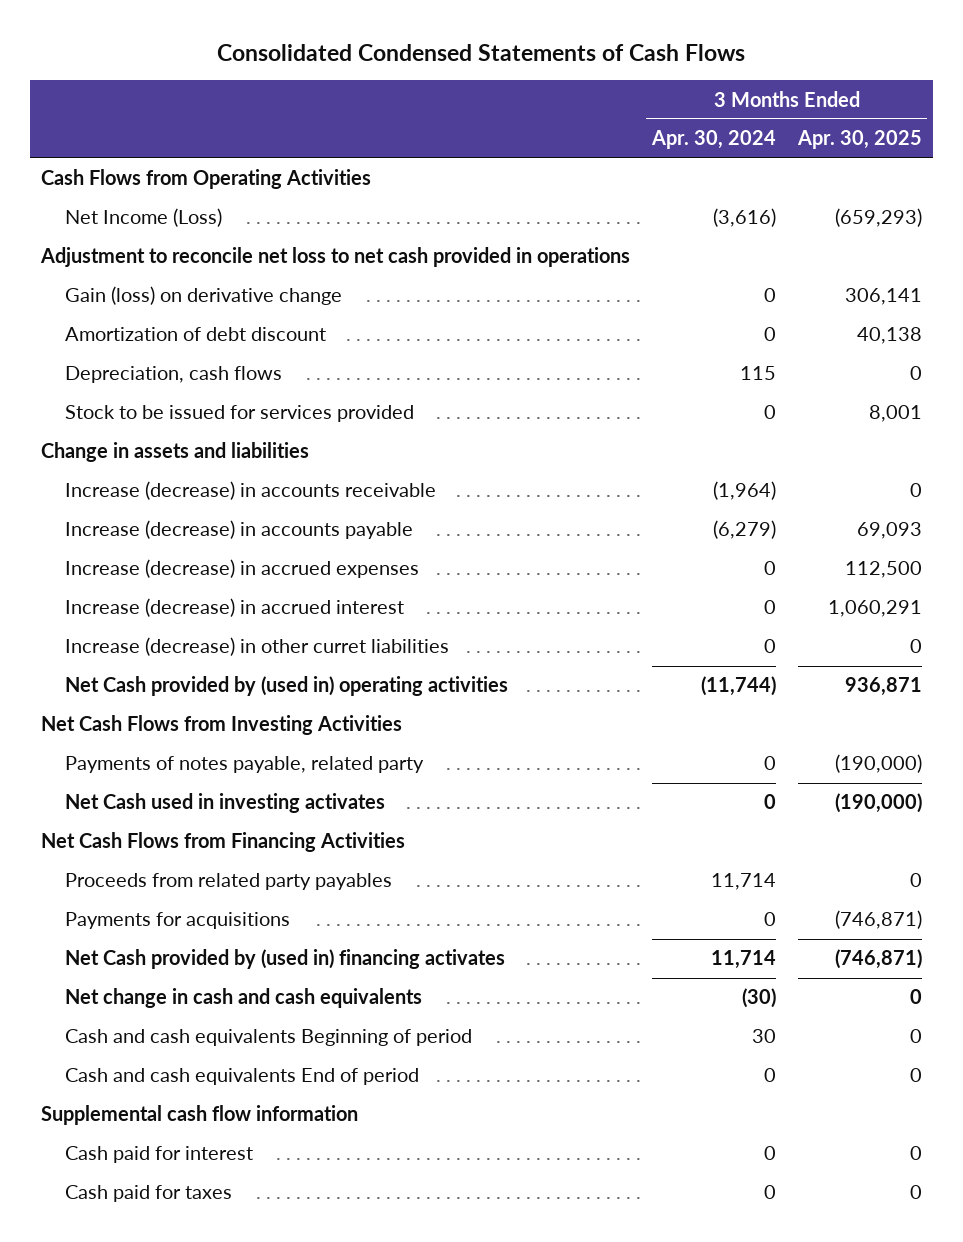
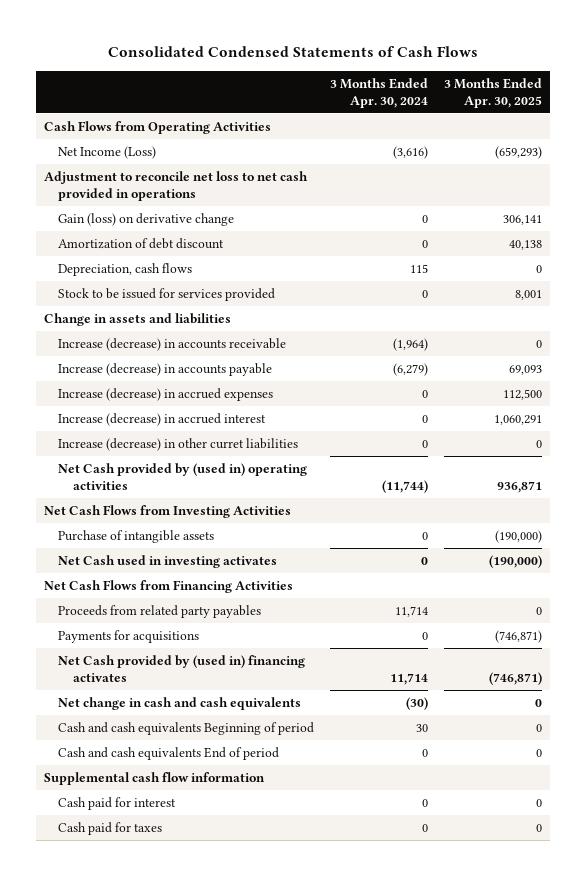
[65,756,425,774] Payments of notes payable, related party -> none
none -> [58,530,215,544] Purchase of intangible assets

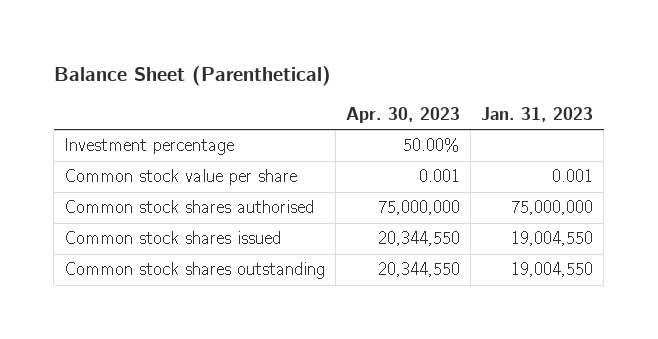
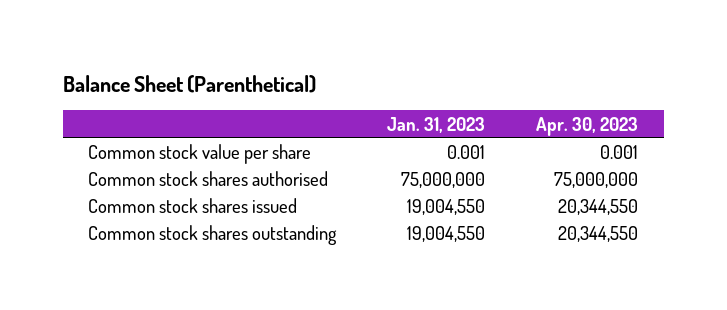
[64,138,235,156] Investment percentage -> none

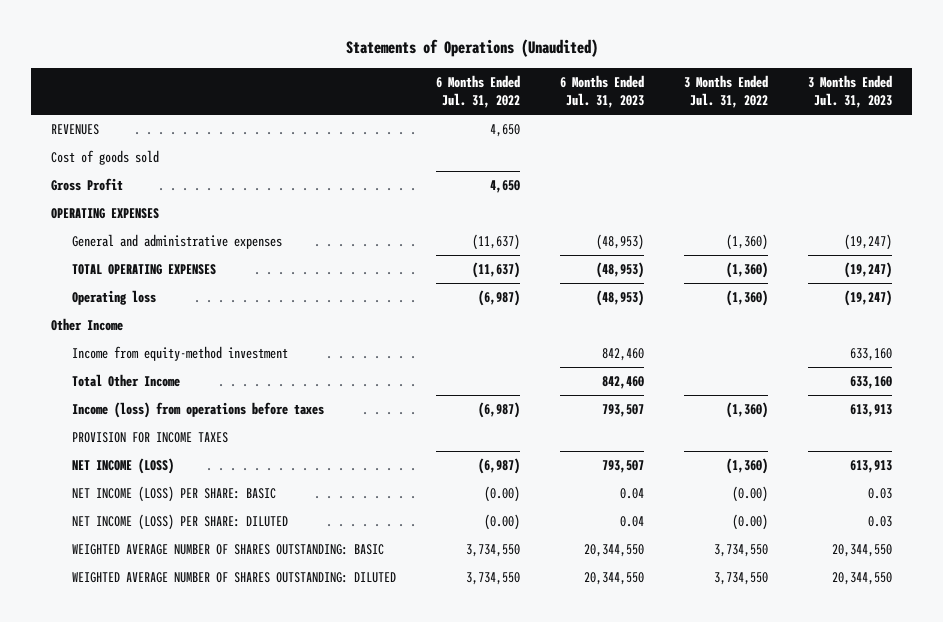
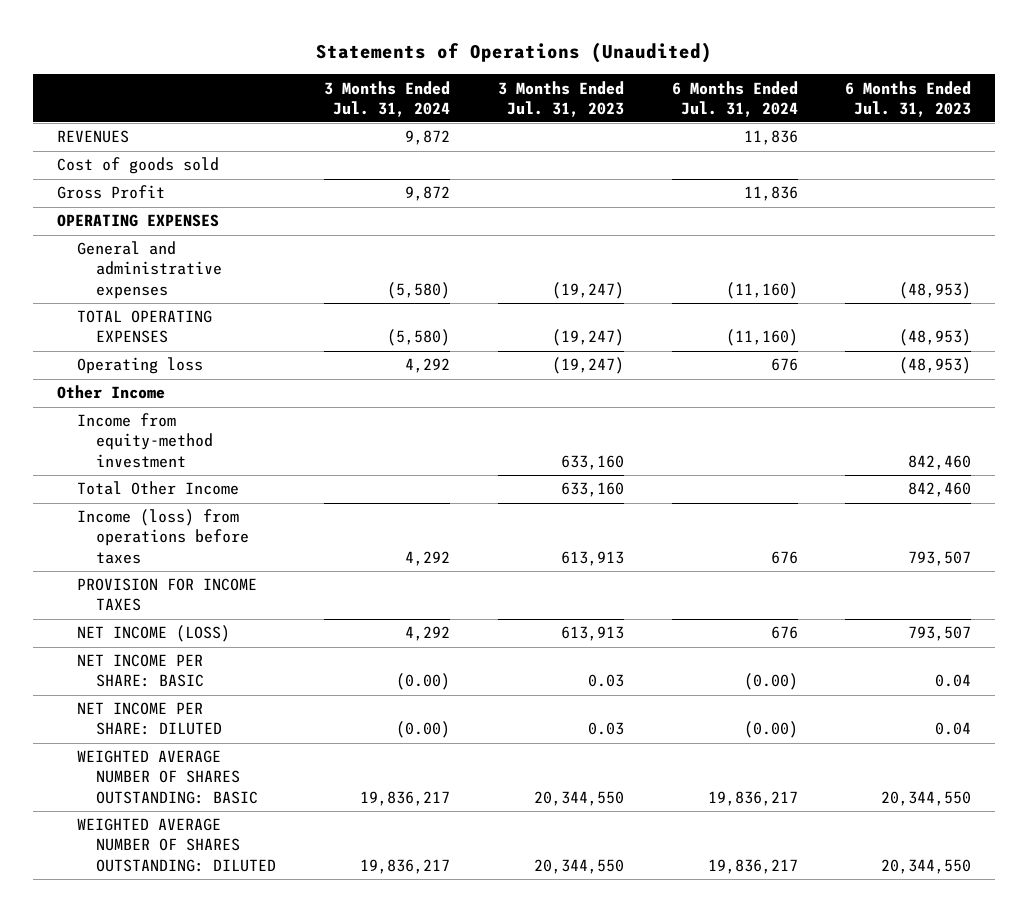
[436,74,521,108] 6 Months Ended Jul. 31, 2022 -> none
[684,74,769,108] 3 Months Ended Jul. 31, 2022 -> none
none -> [323,80,450,117] 3 Months Ended Jul. 31, 2024
none -> [671,80,798,117] 6 Months Ended Jul. 31, 2024
[72,486,277,503] NET INCOME (LOSS) PER SHARE: BASIC -> [76,654,205,688] NET INCOME PER SHARE: BASIC
[72,514,289,531] NET INCOME (LOSS) PER SHARE: DILUTED -> [76,702,223,736] NET INCOME PER SHARE: DILUTED

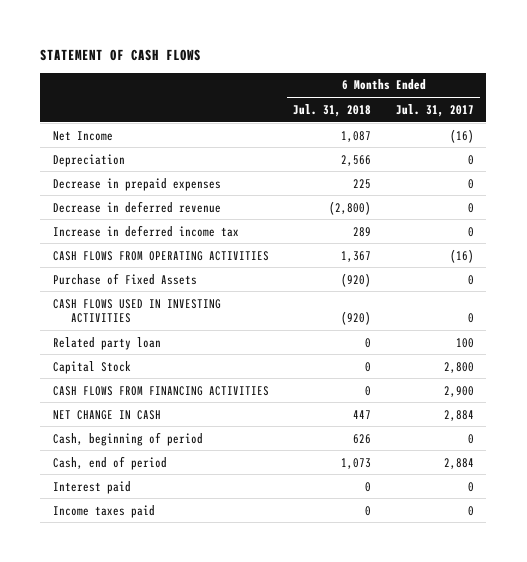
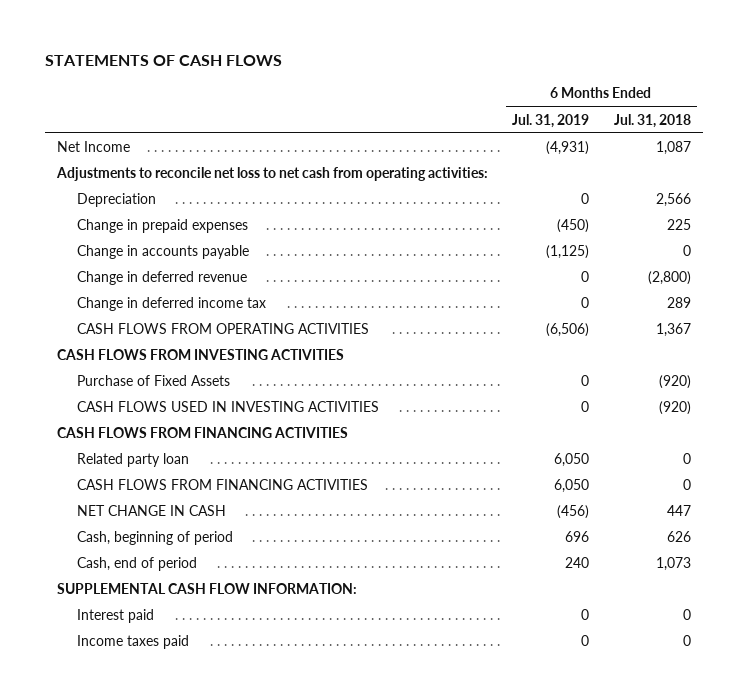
[40,49,202,62] STATEMENT OF CASH FLOWS -> [44,55,282,67] STATEMENTS OF CASH FLOWS
[395,103,474,117] Jul. 31, 2017 -> none
none -> [512,113,590,128] Jul. 31, 2019
none -> [55,167,488,182] Adjustments to reconcile net loss to net cash from operating activities:
[52,177,221,191] Decrease in prepaid expenses -> [77,219,249,234] Change in prepaid expenses
none -> [77,245,250,260] Change in accounts payable
[52,200,221,213] Decrease in deferred revenue -> [77,271,248,286] Change in deferred revenue
[52,224,239,237] Increase in deferred income tax -> [77,297,267,312] Change in deferred income tax
none -> [56,349,344,361] CASH FLOWS FROM INVESTING ACTIVITIES
none -> [56,427,348,439] CASH FLOWS FROM FINANCING ACTIVITIES
[52,360,131,374] Capital Stock -> none
none -> [56,583,357,595] SUPPLEMENTAL CASH FLOW INFORMATION:

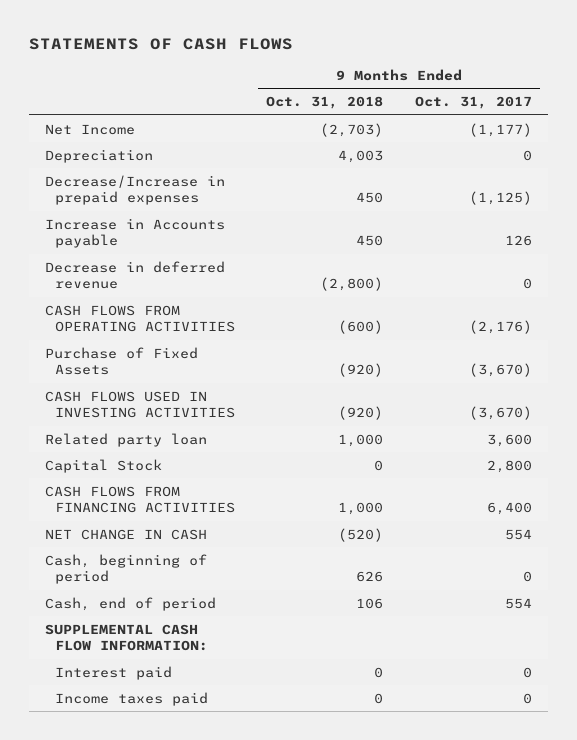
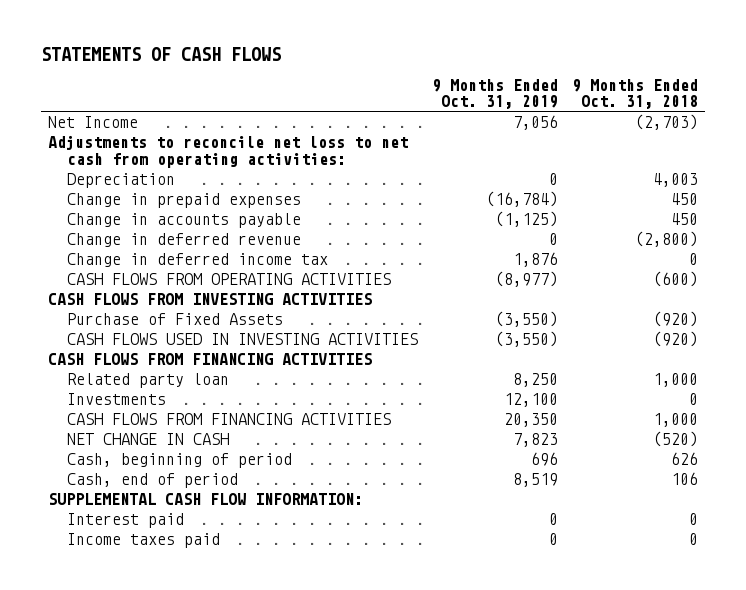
[414,96,532,110] Oct. 31, 2017 -> none
none -> [431,78,558,110] 9 Months Ended Oct. 31, 2019
none -> [47,135,408,168] Adjustments to reconcile net loss to net cash from operating activities:
[44,174,225,206] Decrease/Increase in prepaid expenses -> [66,193,301,209] Change in prepaid expenses
[44,217,225,249] Increase in Accounts payable -> [66,213,301,229] Change in accounts payable
[44,260,225,290] Decrease in deferred revenue -> [66,233,301,248] Change in deferred revenue
none -> [66,253,328,268] Change in deferred income tax
none -> [47,293,372,306] CASH FLOWS FROM INVESTING ACTIVITIES
none -> [47,353,372,366] CASH FLOWS FROM FINANCING ACTIVITIES
[44,458,162,473] Capital Stock -> none
none -> [66,393,166,406] Investments

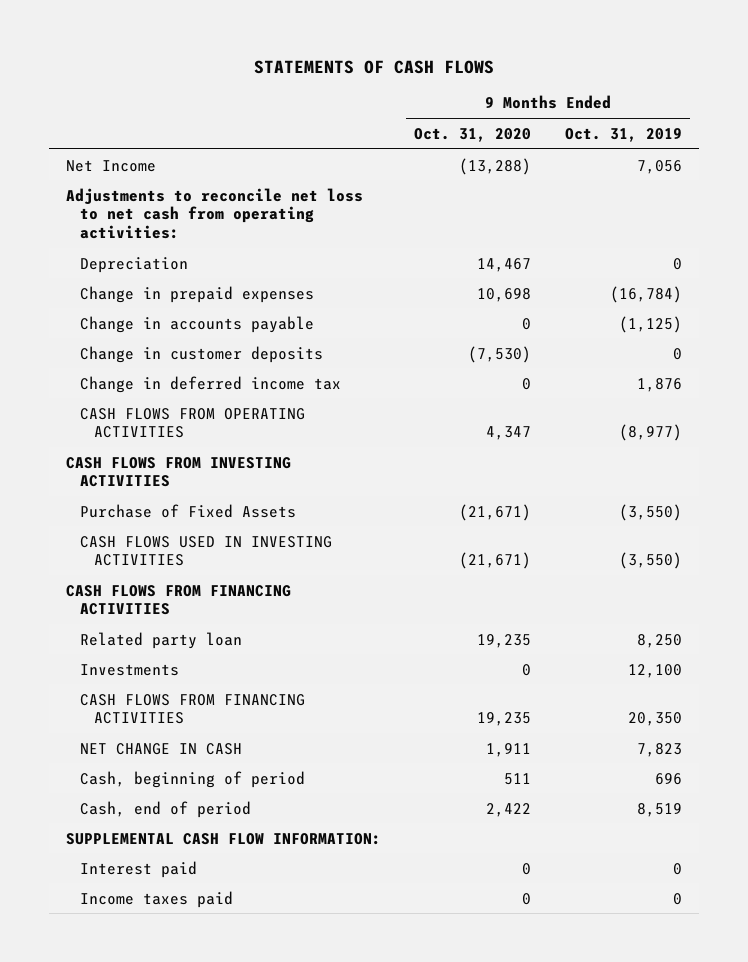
[571,78,698,110] 9 Months Ended Oct. 31, 2018 -> none
none -> [414,127,532,142] Oct. 31, 2020
[66,233,301,248] Change in deferred revenue -> none
none -> [79,345,323,363] Change in customer deposits

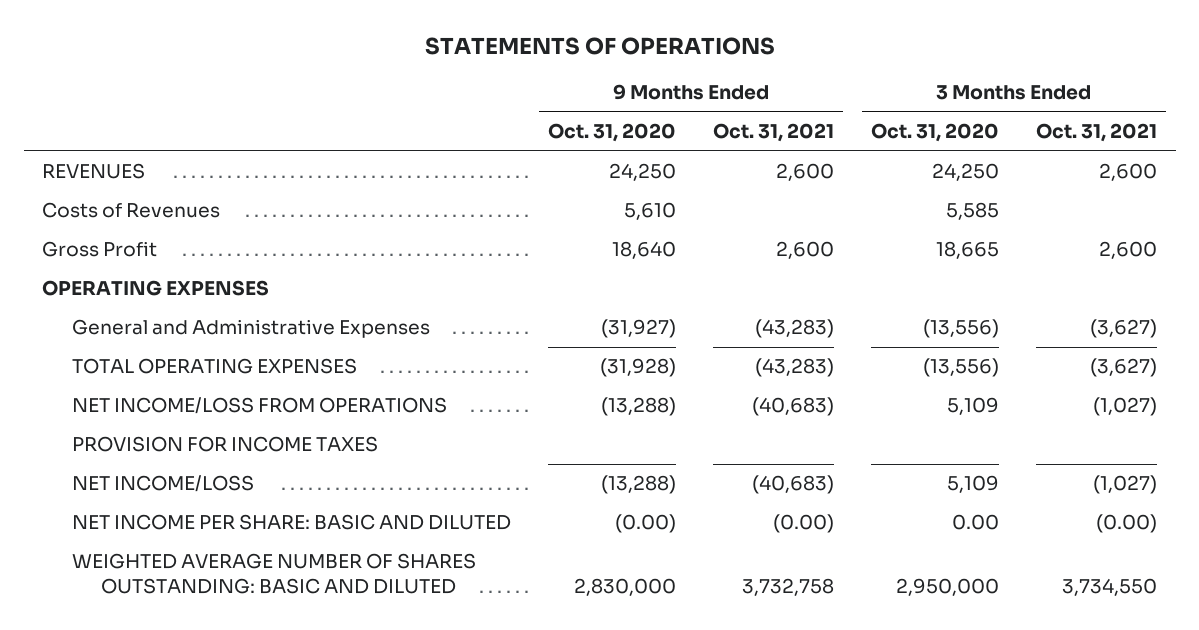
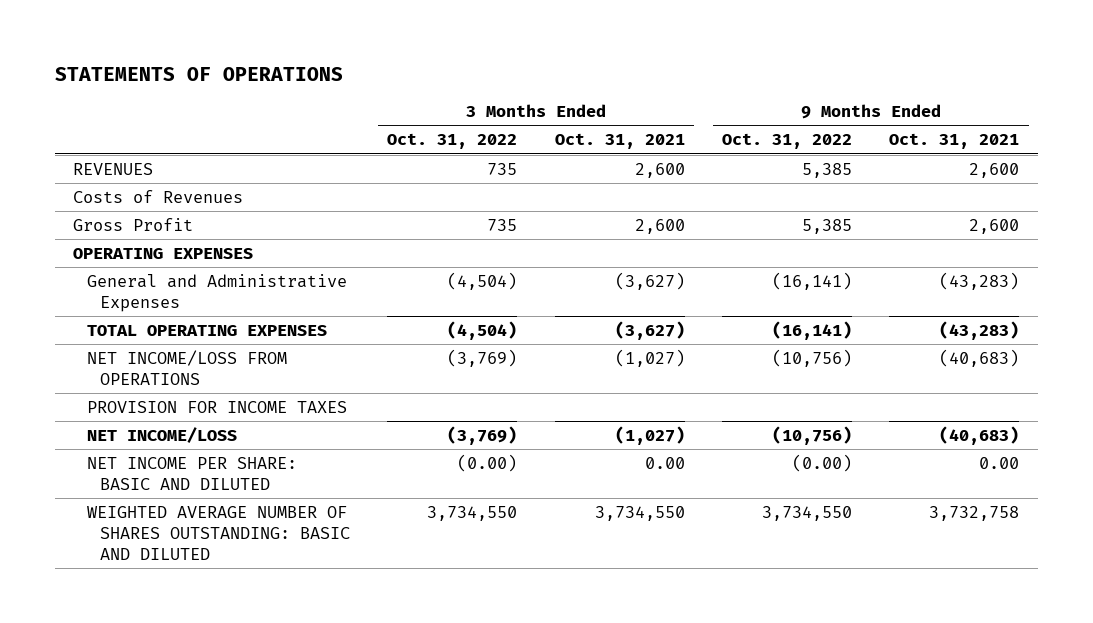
[547,123,676,143] Oct. 31, 2020 -> none
[871,123,1000,143] Oct. 31, 2020 -> none
none -> [387,133,518,150] Oct. 31, 2022
none -> [722,133,853,150] Oct. 31, 2022
[772,514,834,534] (0.00) -> [979,456,1020,469] 0.00
[1096,514,1158,534] (0.00) -> [644,456,685,469] 0.00

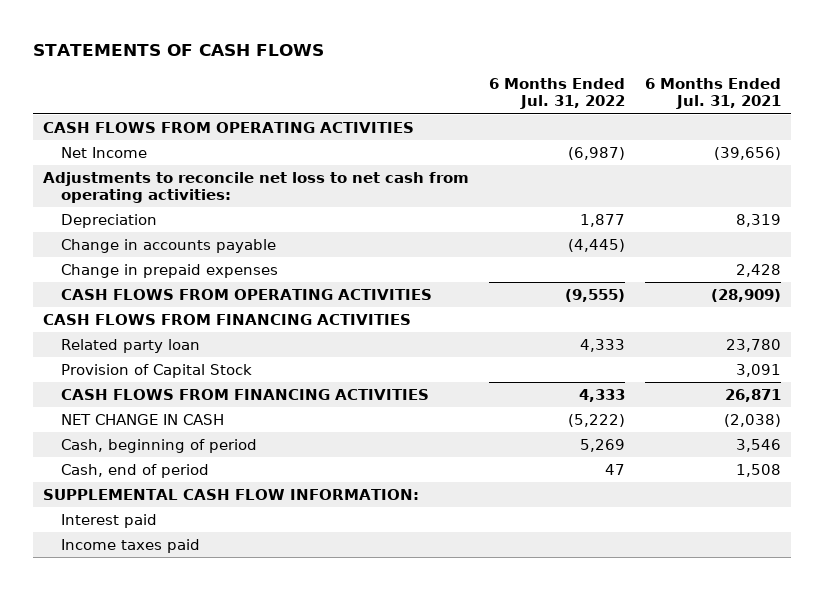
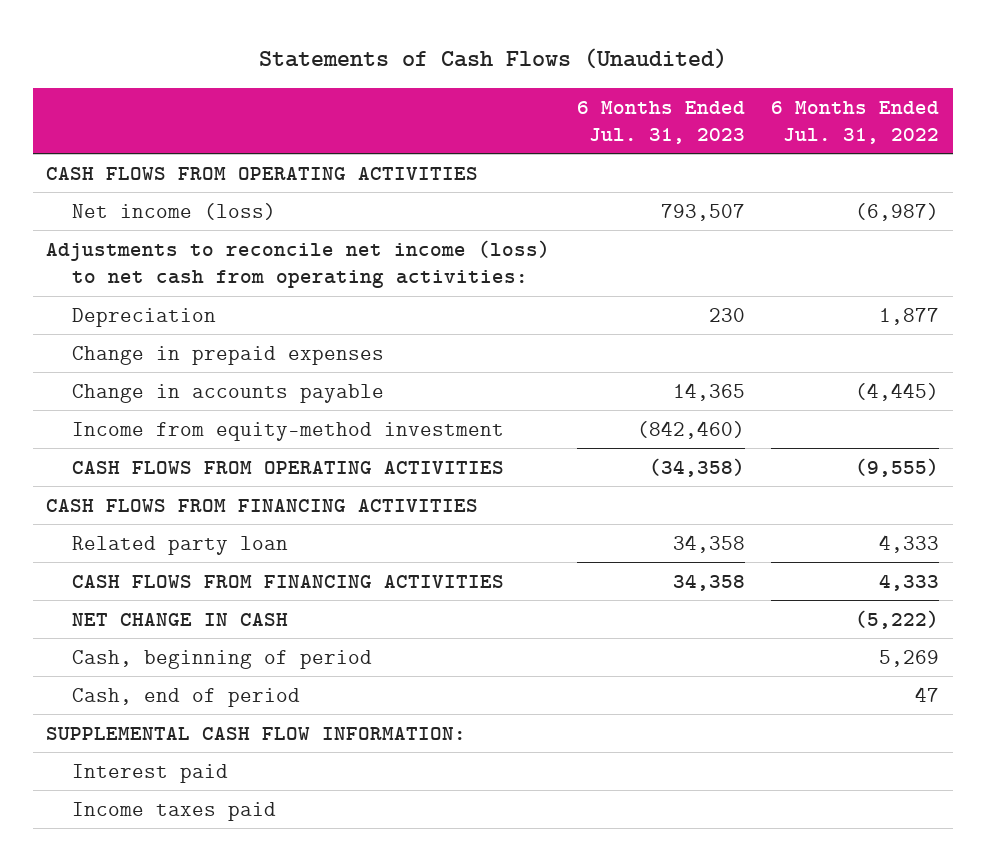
[33,44,325,57] STATEMENTS OF CASH FLOWS -> [258,48,727,70] Statements of Cash Flows (Unaudited)
[645,78,782,110] 6 Months Ended Jul. 31, 2021 -> none
none -> [576,100,745,144] 6 Months Ended Jul. 31, 2023
[61,146,148,158] Net Income -> [71,202,276,220] Net income (loss)
[43,171,470,204] Adjustments to reconcile net loss to net cash from operating activities: -> [46,239,551,288] Adjustments to reconcile net income (loss) to net cash from operating activities:
[61,238,277,253] Change in accounts payable -> [71,383,384,403] Change in accounts payable
none -> [71,421,504,441] Income from equity-method investment
[61,363,253,378] Provision of Capital Stock -> none

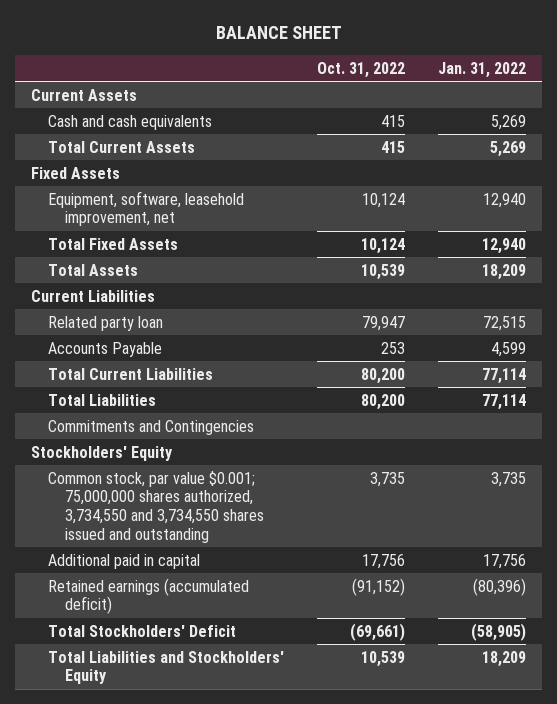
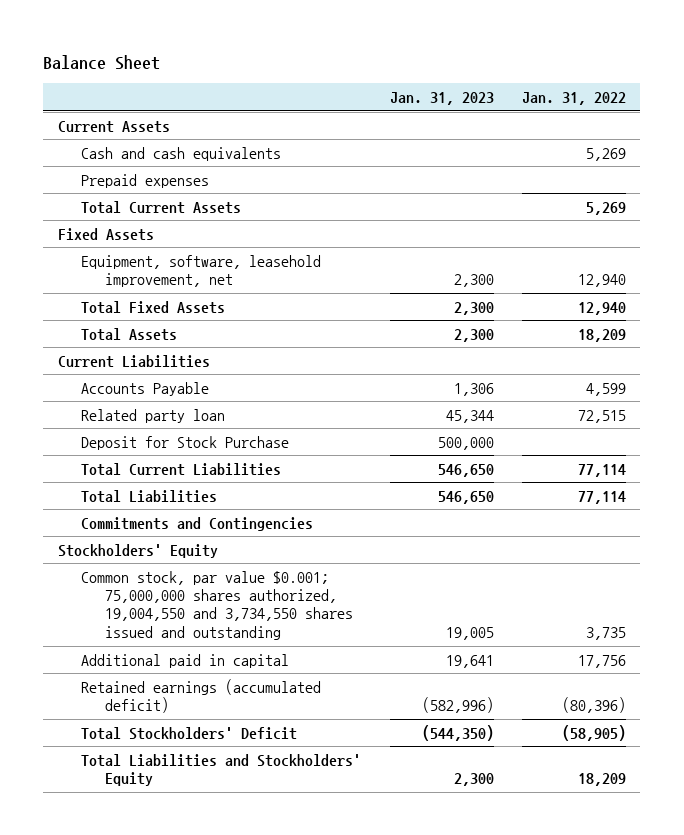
[215,26,342,40] BALANCE SHEET -> [43,54,161,70] Balance Sheet
[317,61,406,78] Oct. 31, 2022 -> none
none -> [389,91,494,105] Jan. 31, 2023
none -> [81,173,210,188] Prepaid expenses
[48,315,164,331] Related party loan -> [81,408,226,423] Related party loan
none -> [81,435,290,450] Deposit for Stock Purchase
[48,470,265,543] Common stock, par value $0.001; 75,000,000 shares authorized, 3,734,550 and 3,734,550 shares issued and outstanding -> [81,570,353,640] Common stock, par value $0.001; 75,000,000 shares authorized, 19,004,550 and 3,734,550 shares issued and outstanding

